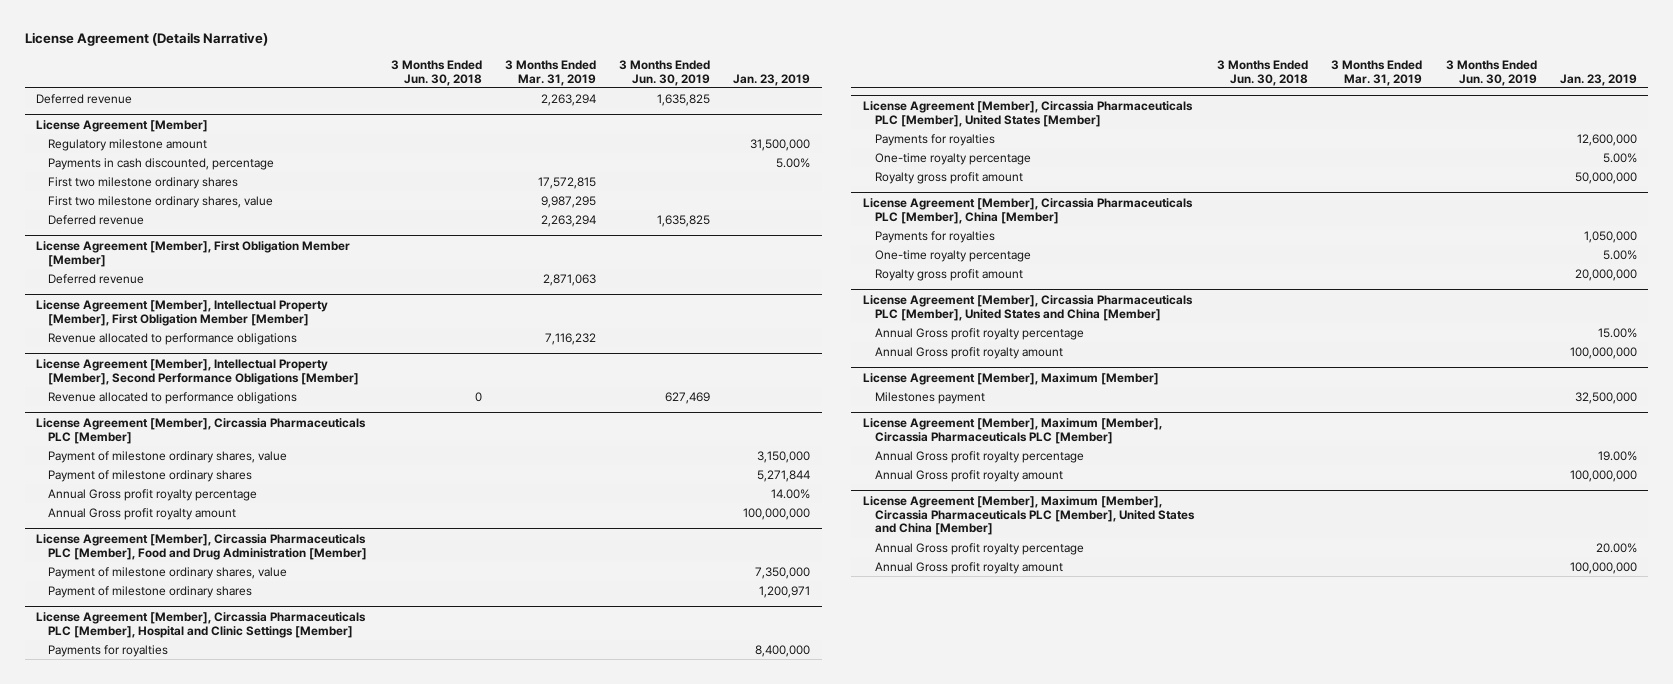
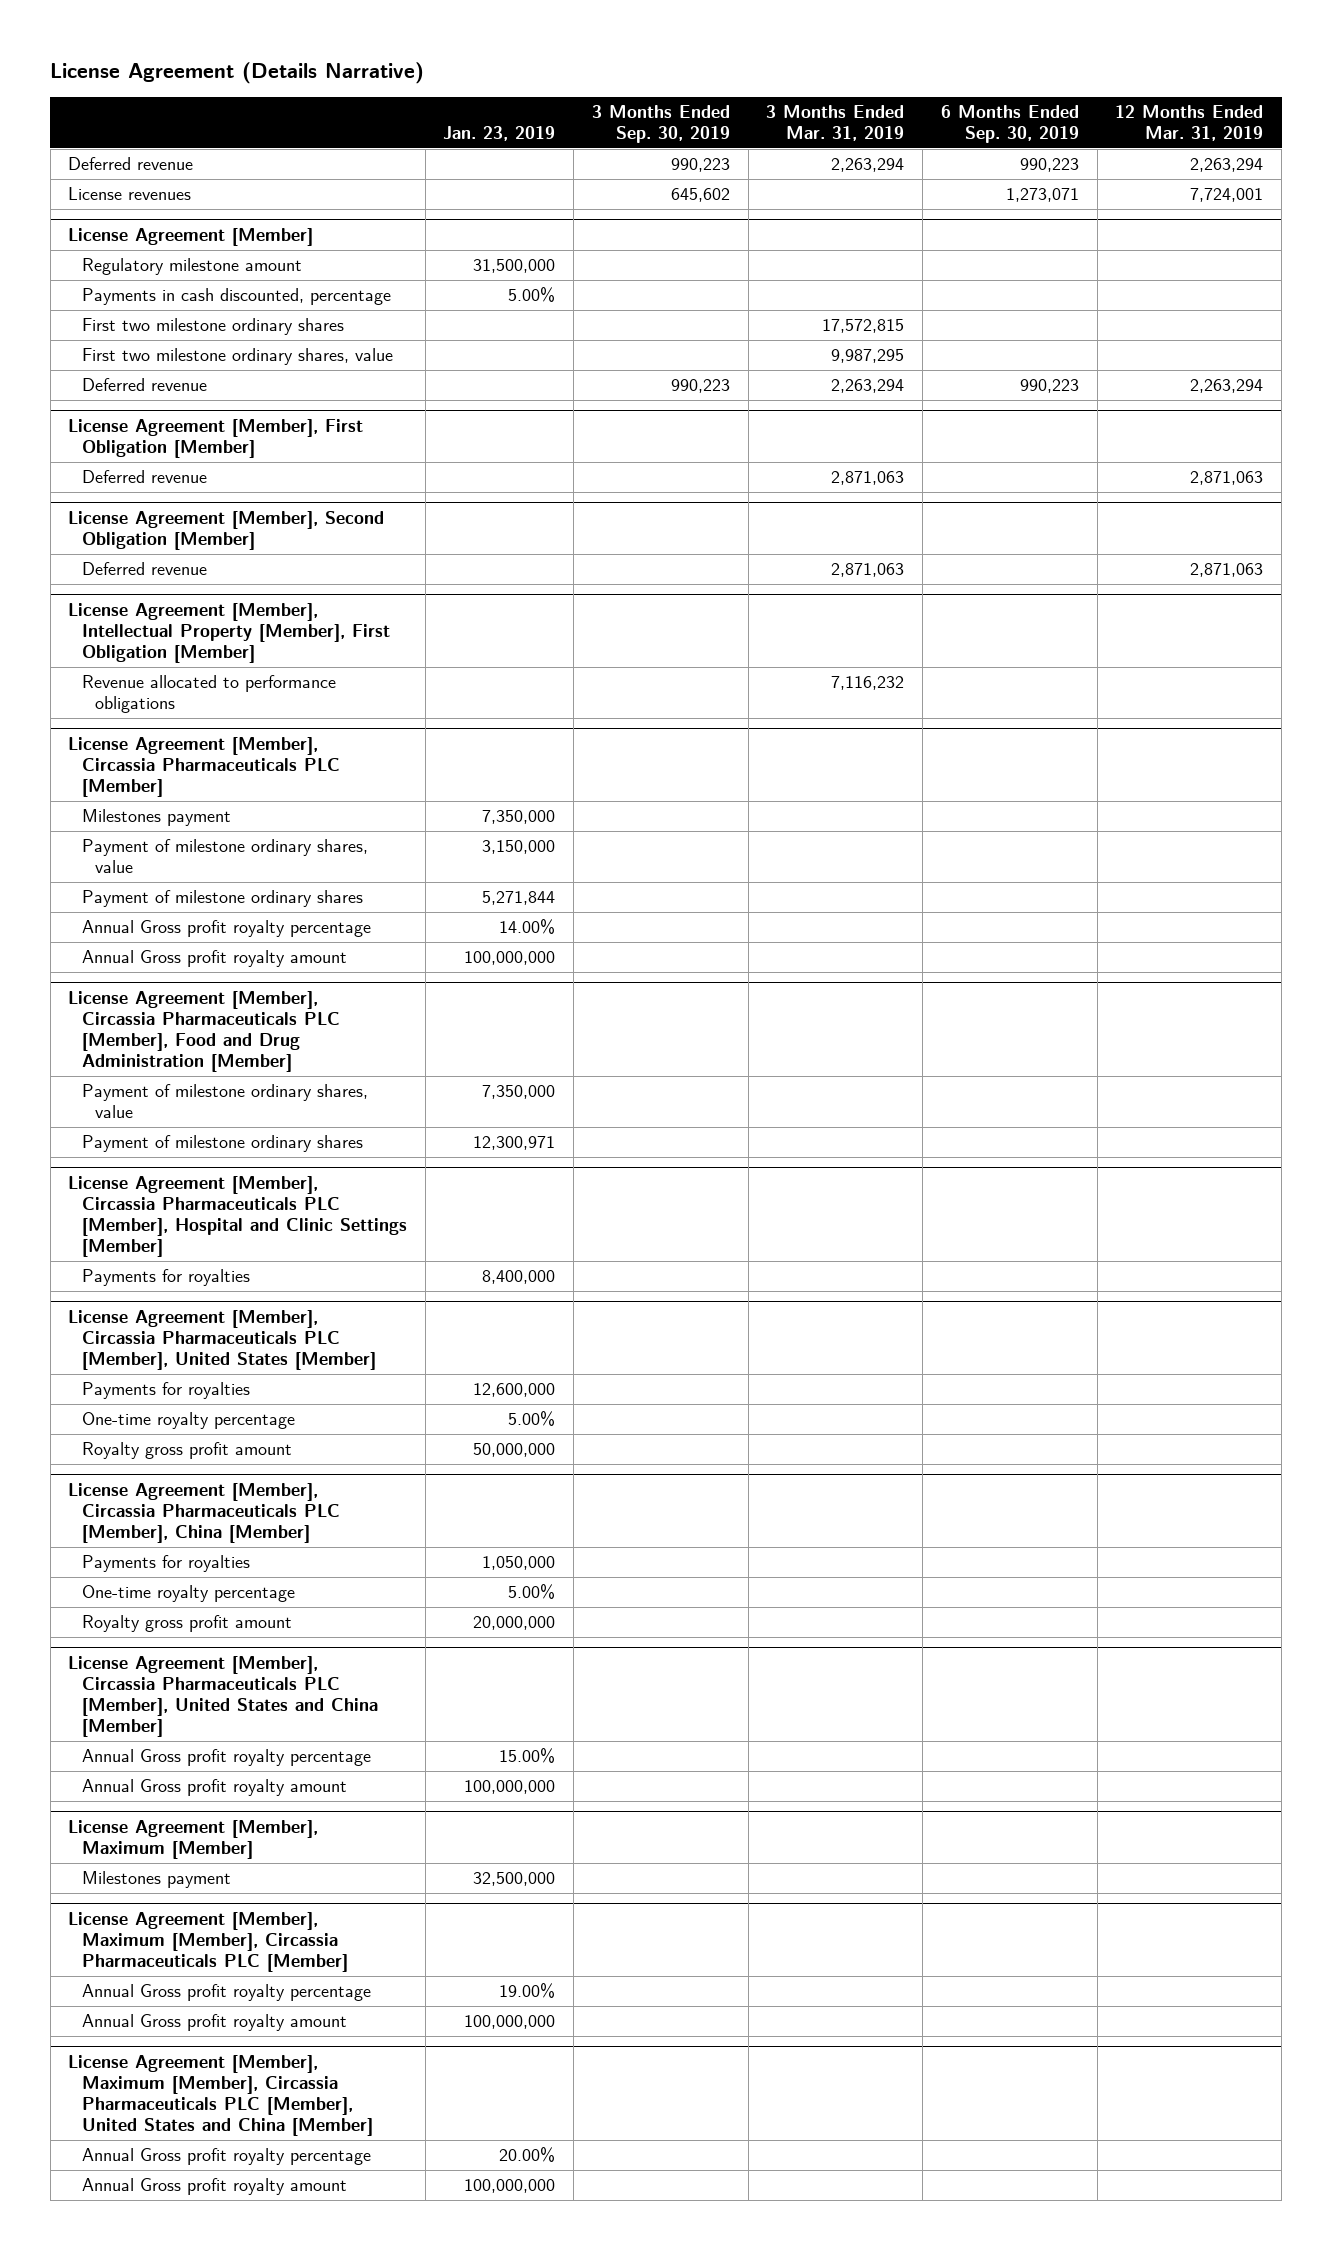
[390,59,482,86] 3 Months Ended Jun. 30, 2018 -> none
[618,59,710,86] 3 Months Ended Jun. 30, 2019 -> none
none -> [591,104,730,143] 3 Months Ended Sep. 30, 2019
none -> [940,104,1079,143] 6 Months Ended Sep. 30, 2019
none -> [1115,104,1264,141] 12 Months Ended Mar. 31, 2019
none -> [68,187,192,201] License revenues
[36,240,351,267] License Agreement [Member], First Obligation Member [Member] -> [68,418,364,458] License Agreement [Member], First Obligation [Member]
none -> [68,510,385,550] License Agreement [Member], Second Obligation [Member]
none -> [81,562,207,576] Deferred revenue
[36,299,329,326] License Agreement [Member], Intellectual Property [Member], First Obligation Member [Member] -> [68,602,390,663] License Agreement [Member], Intellectual Property [Member], First Obligation [Member]
[36,358,360,385] License Agreement [Member], Intellectual Property [Member], Second Performance Obligations [Member] -> none
[48,391,298,404] Revenue allocated to performance obligations -> none
none -> [81,809,231,827] Milestones payment
[759,585,811,598] 1,200,971 -> [473,1136,556,1151] 12,300,971

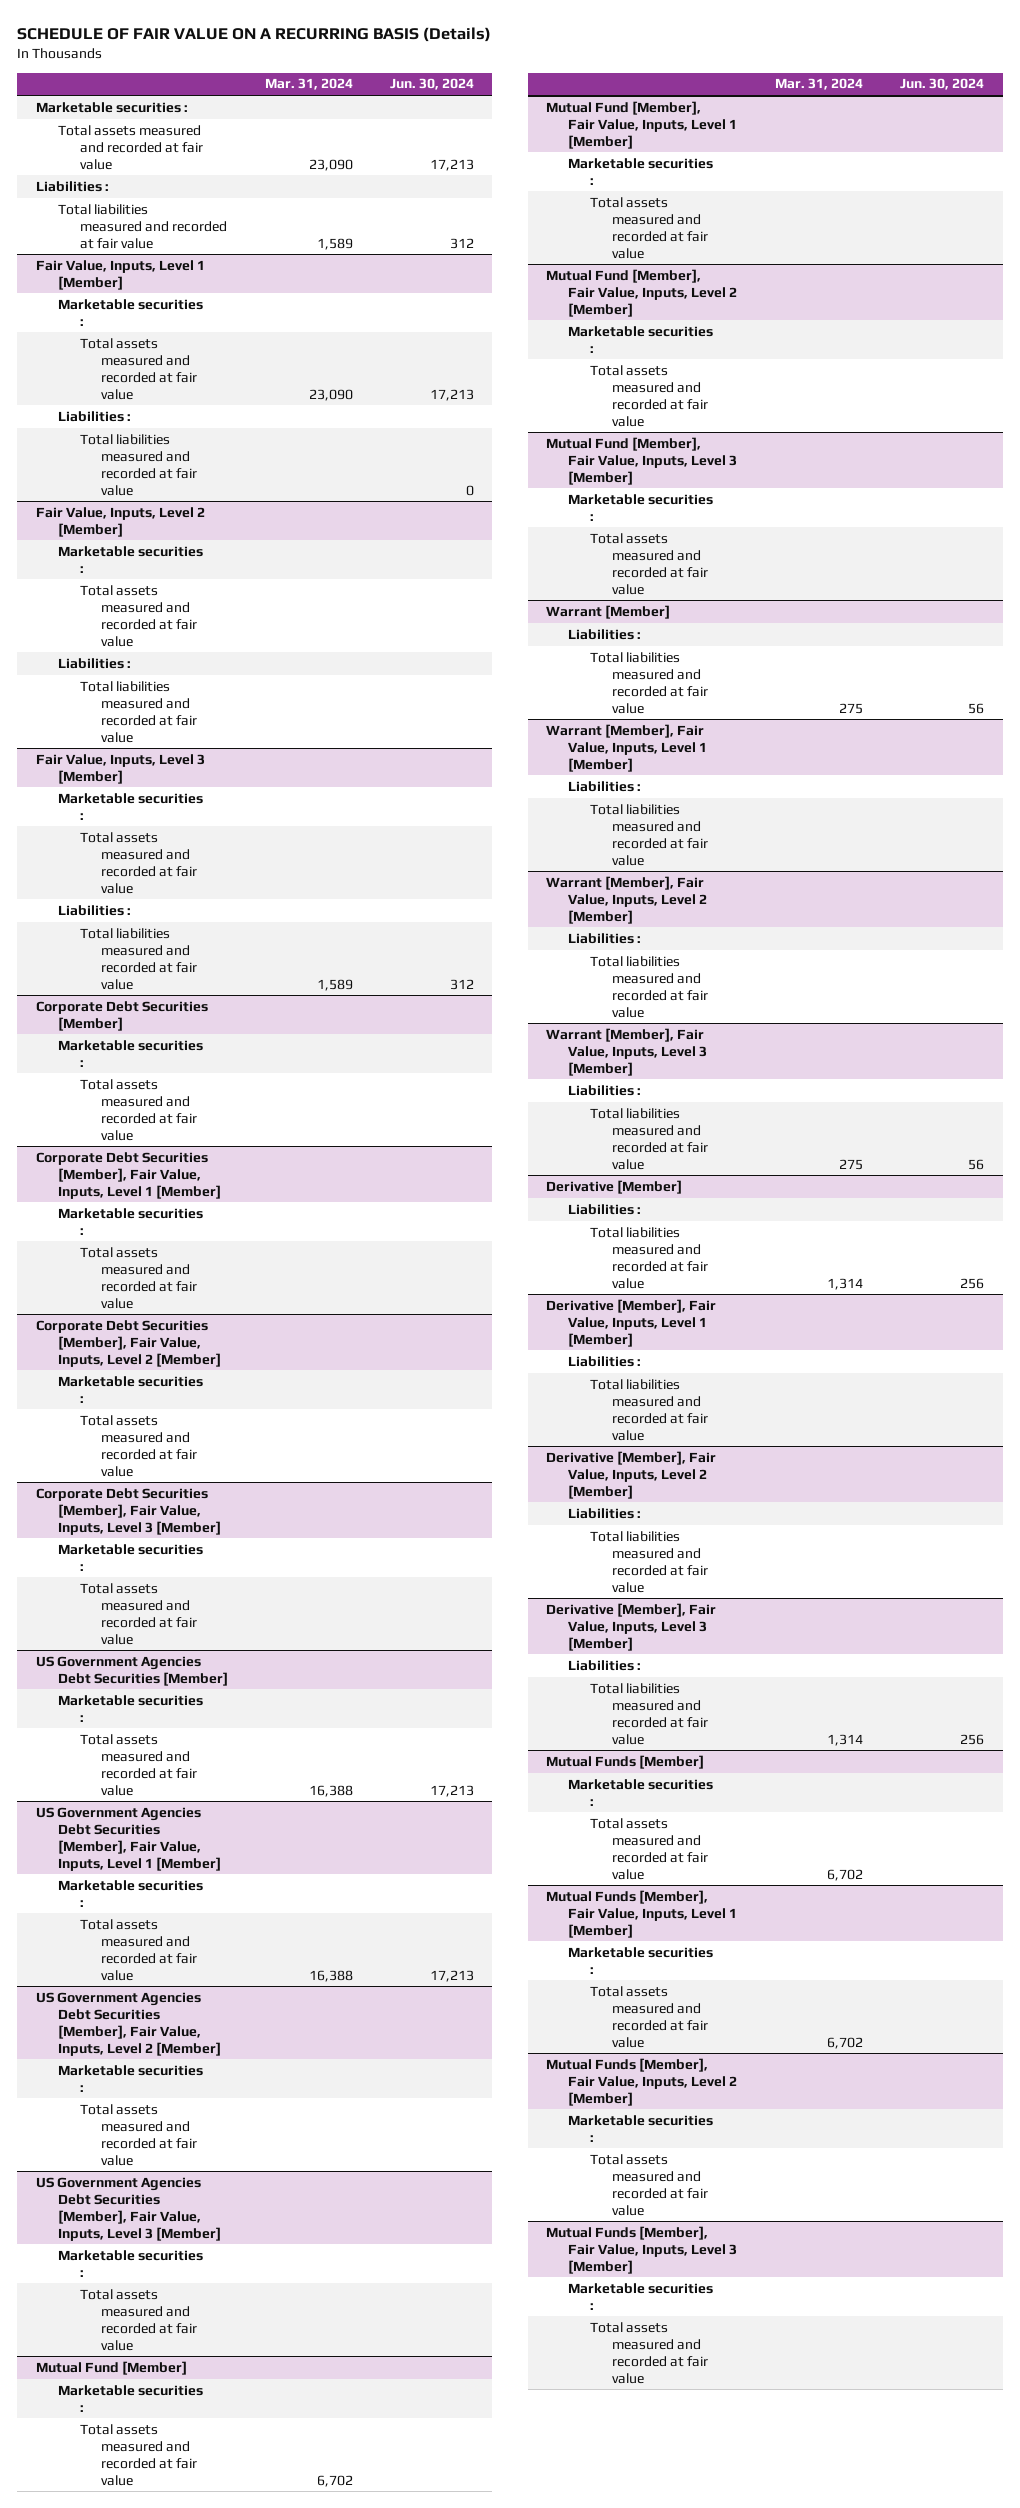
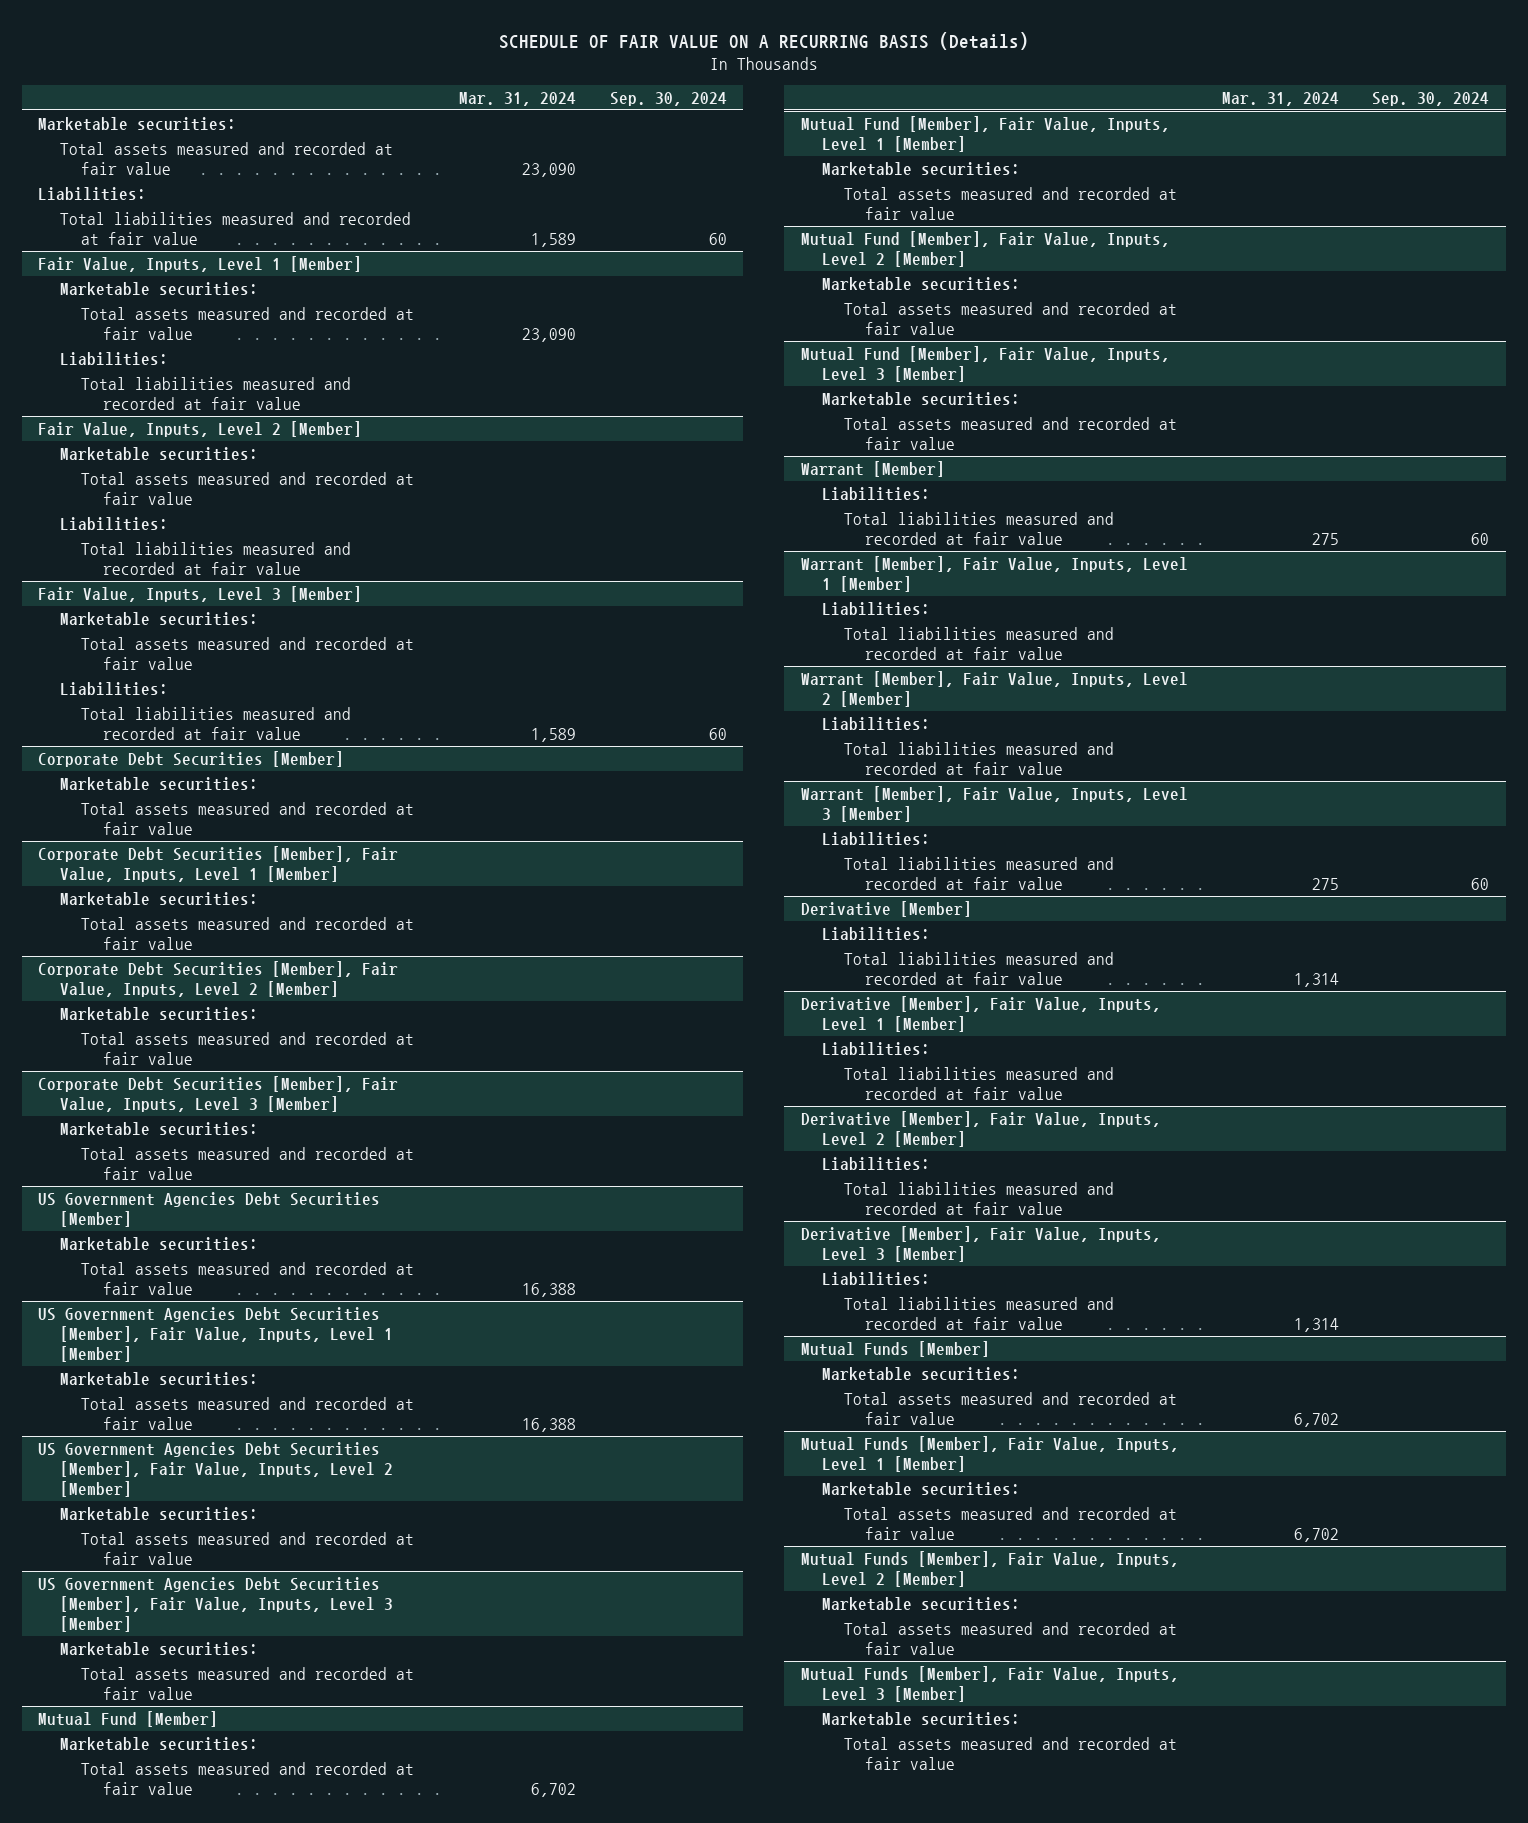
[389,78,474,91] Jun. 30, 2024 -> none
none -> [609,91,727,106] Sep. 30, 2024
[35,101,188,113] Marketable securities : -> [38,116,237,131] Marketable securities:
[35,180,109,192] Liabilities : -> [38,186,147,201] Liabilities:
[57,298,203,326] Marketable securities : -> [59,281,258,296] Marketable securities:
[57,410,131,422] Liabilities : -> [59,351,168,366] Liabilities:
[57,545,203,573] Marketable securities : -> [59,446,258,461] Marketable securities:
[57,657,131,669] Liabilities : -> [59,516,168,531] Liabilities:
[57,792,203,820] Marketable securities : -> [59,611,258,626] Marketable securities:
[57,904,131,916] Liabilities : -> [59,681,168,696] Liabilities:
[57,1039,203,1067] Marketable securities : -> [59,776,258,791] Marketable securities:
[57,1207,203,1235] Marketable securities : -> [59,891,258,906] Marketable securities:
[57,1375,203,1403] Marketable securities : -> [59,1006,258,1021] Marketable securities:
[57,1543,203,1571] Marketable securities : -> [59,1121,258,1136] Marketable securities:
[57,1694,203,1722] Marketable securities : -> [59,1236,258,1251] Marketable securities:
[57,1879,203,1907] Marketable securities : -> [59,1371,258,1386] Marketable securities:
[57,2064,203,2092] Marketable securities : -> [59,1506,258,1521] Marketable securities:
[57,2249,203,2277] Marketable securities : -> [59,1641,258,1656] Marketable securities:
[57,2384,203,2412] Marketable securities : -> [59,1736,258,1751] Marketable securities:
[568,157,714,185] Marketable securities : -> [822,161,1021,176] Marketable securities:
[568,325,714,353] Marketable securities : -> [822,276,1021,291] Marketable securities:
[568,493,714,521] Marketable securities : -> [822,391,1021,406] Marketable securities:
[568,628,642,640] Liabilities : -> [822,486,931,501] Liabilities:
[568,780,642,792] Liabilities : -> [822,601,931,616] Liabilities:
[568,932,642,944] Liabilities : -> [822,716,931,731] Liabilities:
[568,1084,642,1096] Liabilities : -> [822,831,931,846] Liabilities:
[568,1203,642,1215] Liabilities : -> [822,926,931,941] Liabilities:
[568,1355,642,1367] Liabilities : -> [822,1041,931,1056] Liabilities:
[568,1507,642,1519] Liabilities : -> [822,1156,931,1171] Liabilities:
[568,1659,642,1671] Liabilities : -> [822,1271,931,1286] Liabilities:
[568,1778,714,1806] Marketable securities : -> [822,1366,1021,1381] Marketable securities:
[568,1946,714,1974] Marketable securities : -> [822,1481,1021,1496] Marketable securities:
[568,2114,714,2142] Marketable securities : -> [822,1596,1021,1611] Marketable securities:
[568,2282,714,2310] Marketable securities : -> [822,1711,1021,1726] Marketable securities:

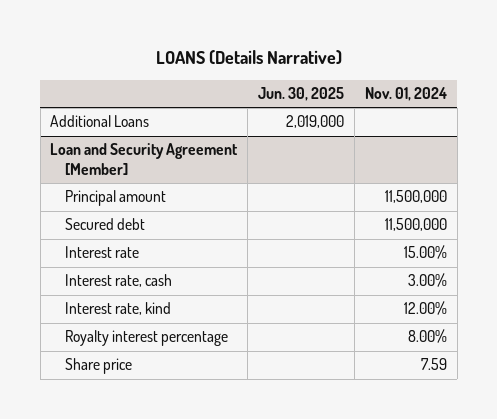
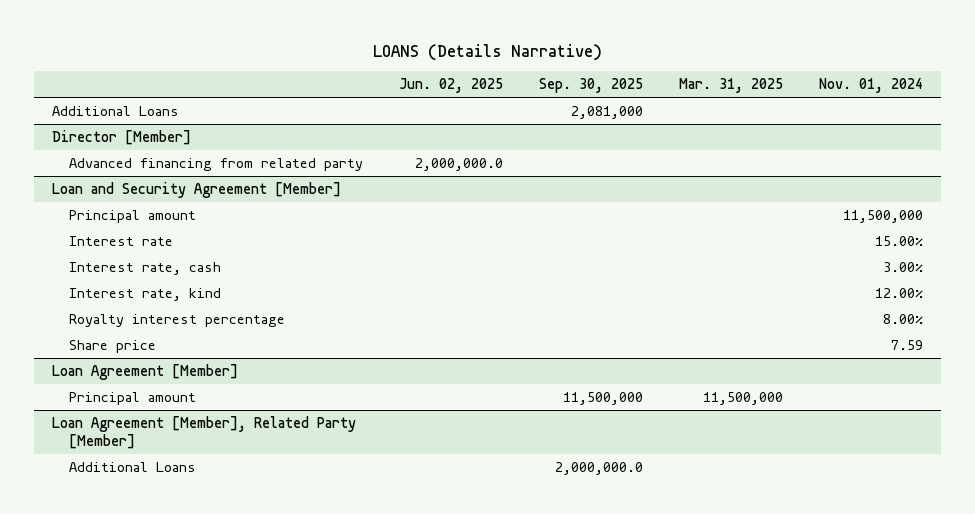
[258,87,345,102] Jun. 30, 2025 -> none
none -> [399,78,504,94] Jun. 02, 2025
none -> [539,78,644,94] Sep. 30, 2025
none -> [679,78,784,94] Mar. 31, 2025
none -> [52,130,192,146] Director [Member]
none -> [69,158,364,172] Advanced financing from related party
[65,218,146,231] Secured debt -> none
none -> [52,364,239,381] Loan Agreement [Member]
none -> [69,392,197,406] Principal amount
none -> [52,416,357,449] Loan Agreement [Member], Related Party [Member]
none -> [69,462,197,473] Additional Loans

